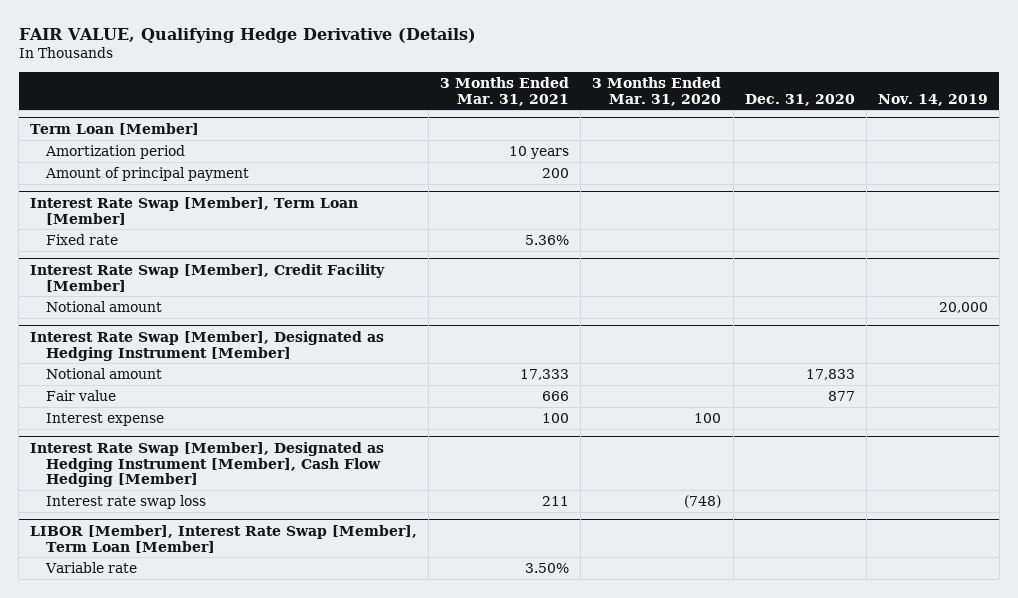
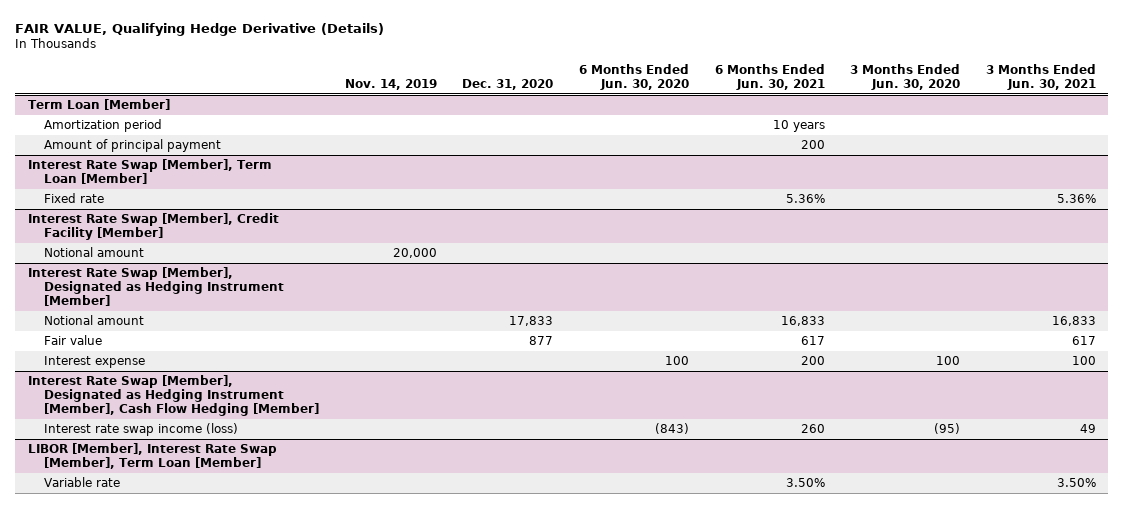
[440,76,570,106] 3 Months Ended Mar. 31, 2021 -> none
[592,76,722,106] 3 Months Ended Mar. 31, 2020 -> none
none -> [578,63,689,90] 6 Months Ended Jun. 30, 2020
none -> [714,63,825,90] 6 Months Ended Jun. 30, 2021
none -> [850,63,961,90] 3 Months Ended Jun. 30, 2020
none -> [985,63,1096,90] 3 Months Ended Jun. 30, 2021
[46,494,207,509] Interest rate swap loss -> [44,423,239,437] Interest rate swap income (loss)

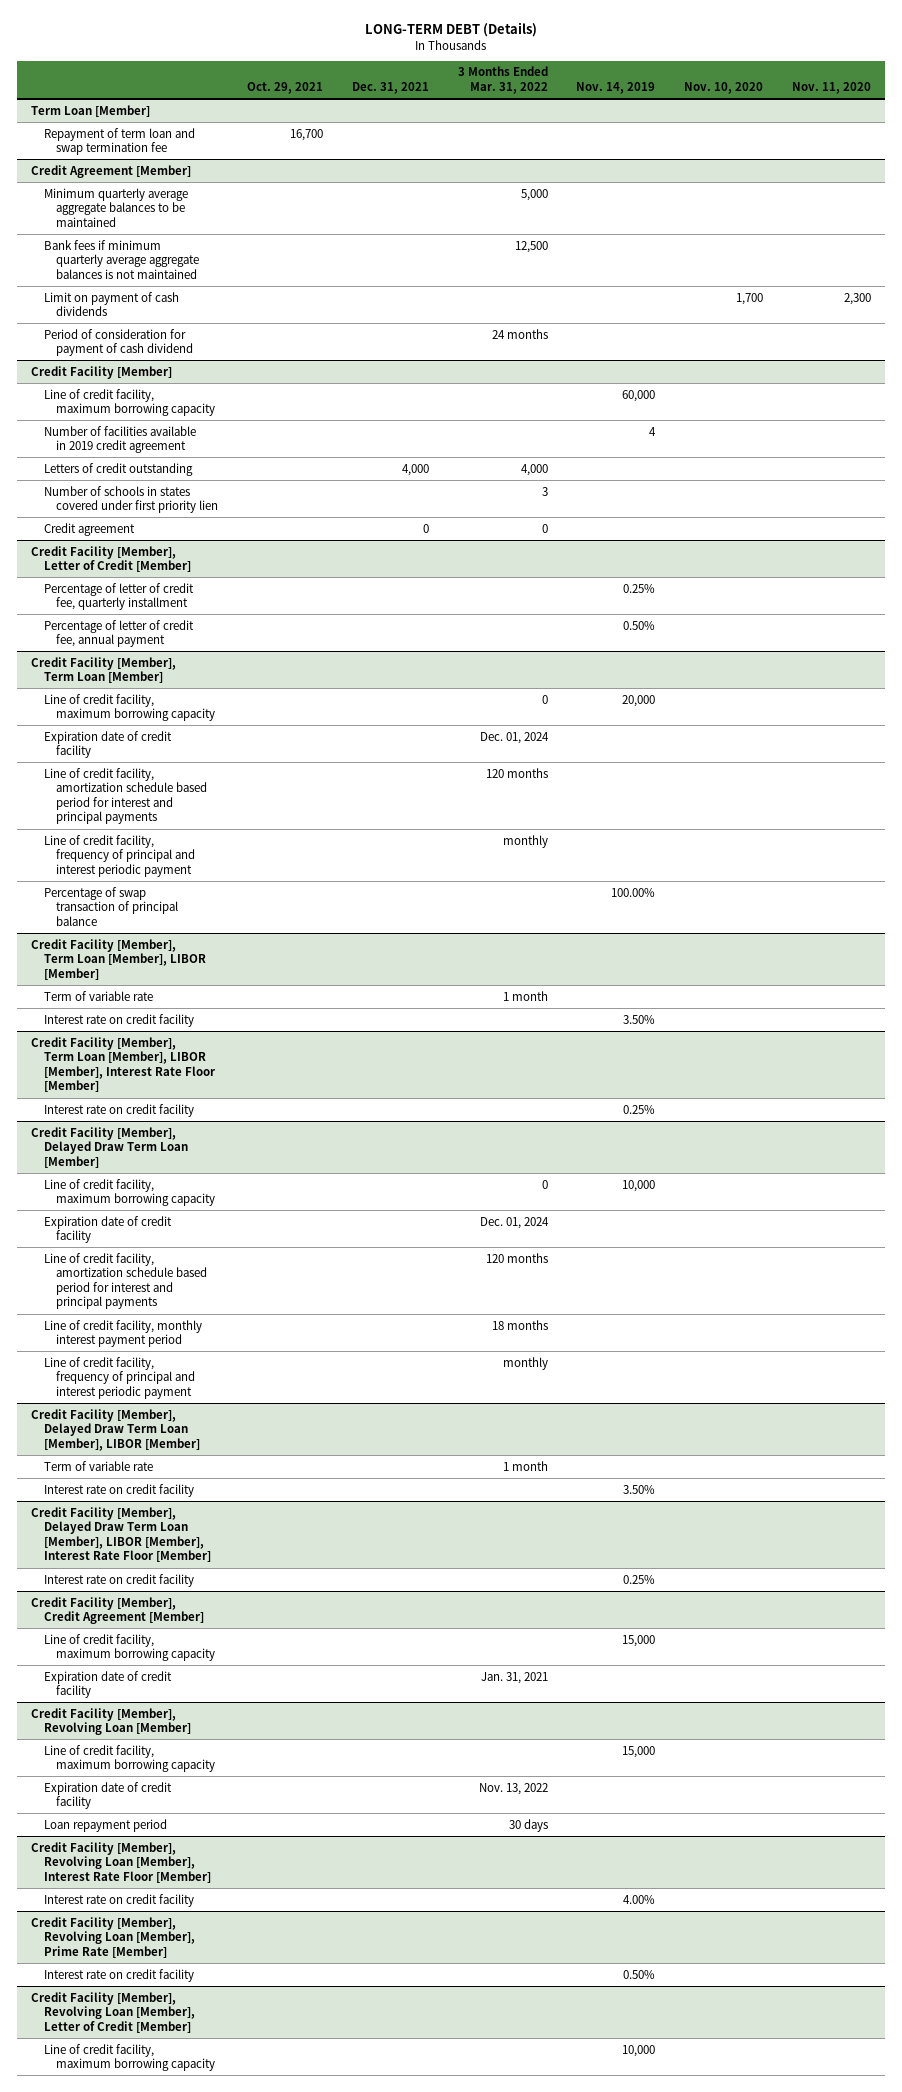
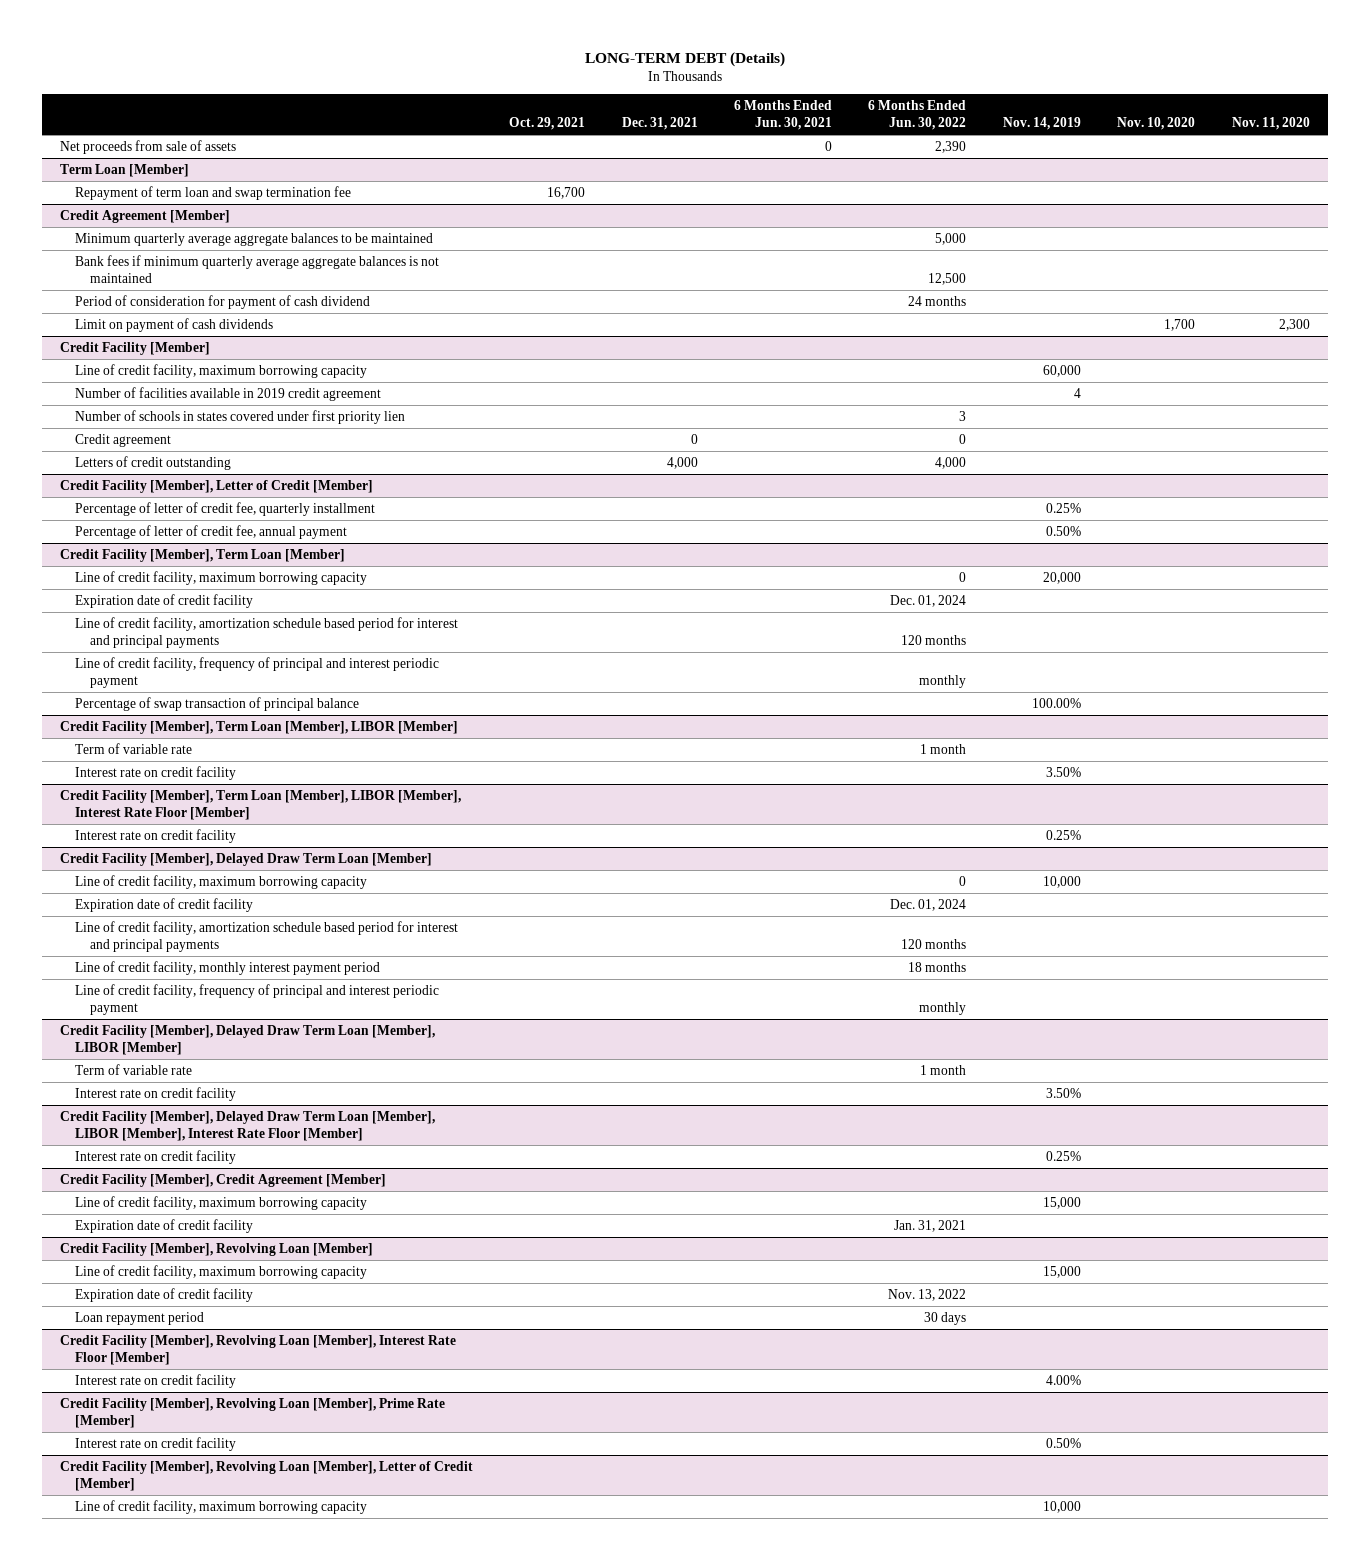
[457,66,548,94] 3 Months Ended Mar. 31, 2022 -> none
none -> [734,100,833,131] 6 Months Ended Jun. 30, 2021
none -> [868,100,967,131] 6 Months Ended Jun. 30, 2022
none -> [59,140,236,155] Net proceeds from sale of assets
[43,291,179,317] Limit on payment of cash dividends -> [74,318,273,333] Limit on payment of cash dividends
[43,462,193,476] Letters of credit outstanding -> [74,456,231,471] Letters of credit outstanding

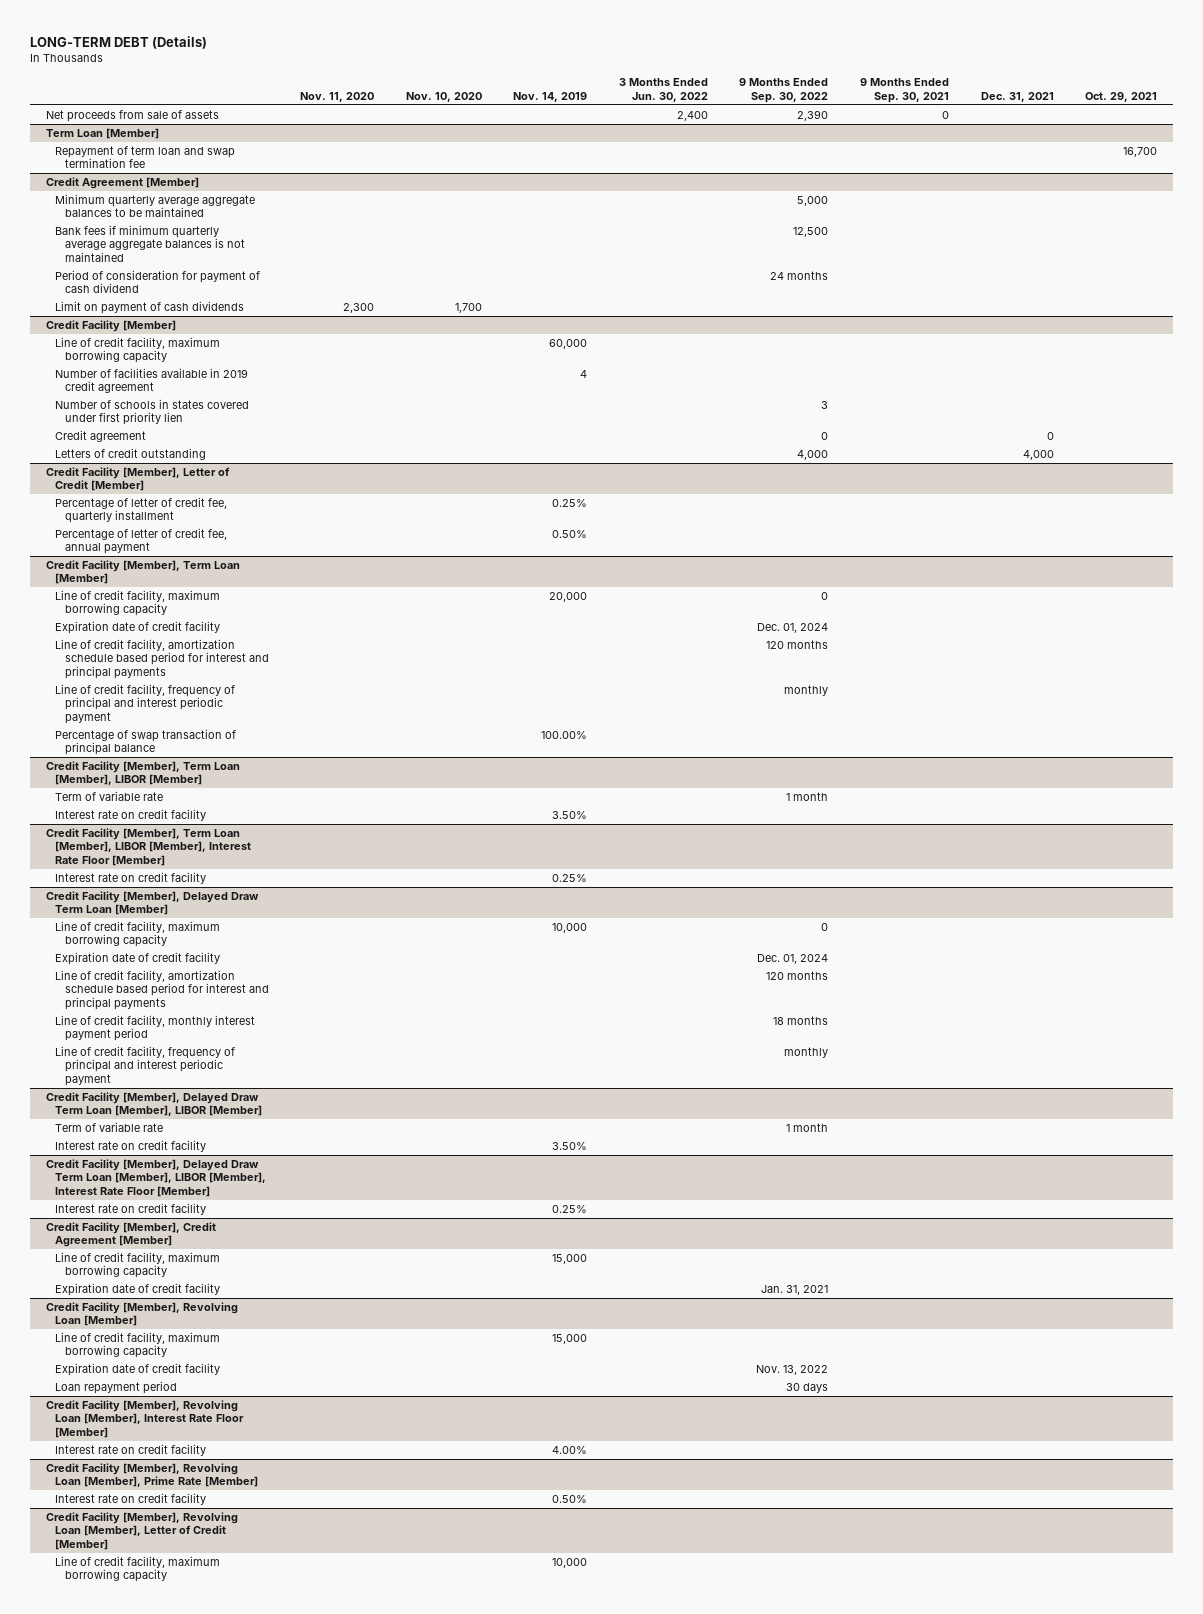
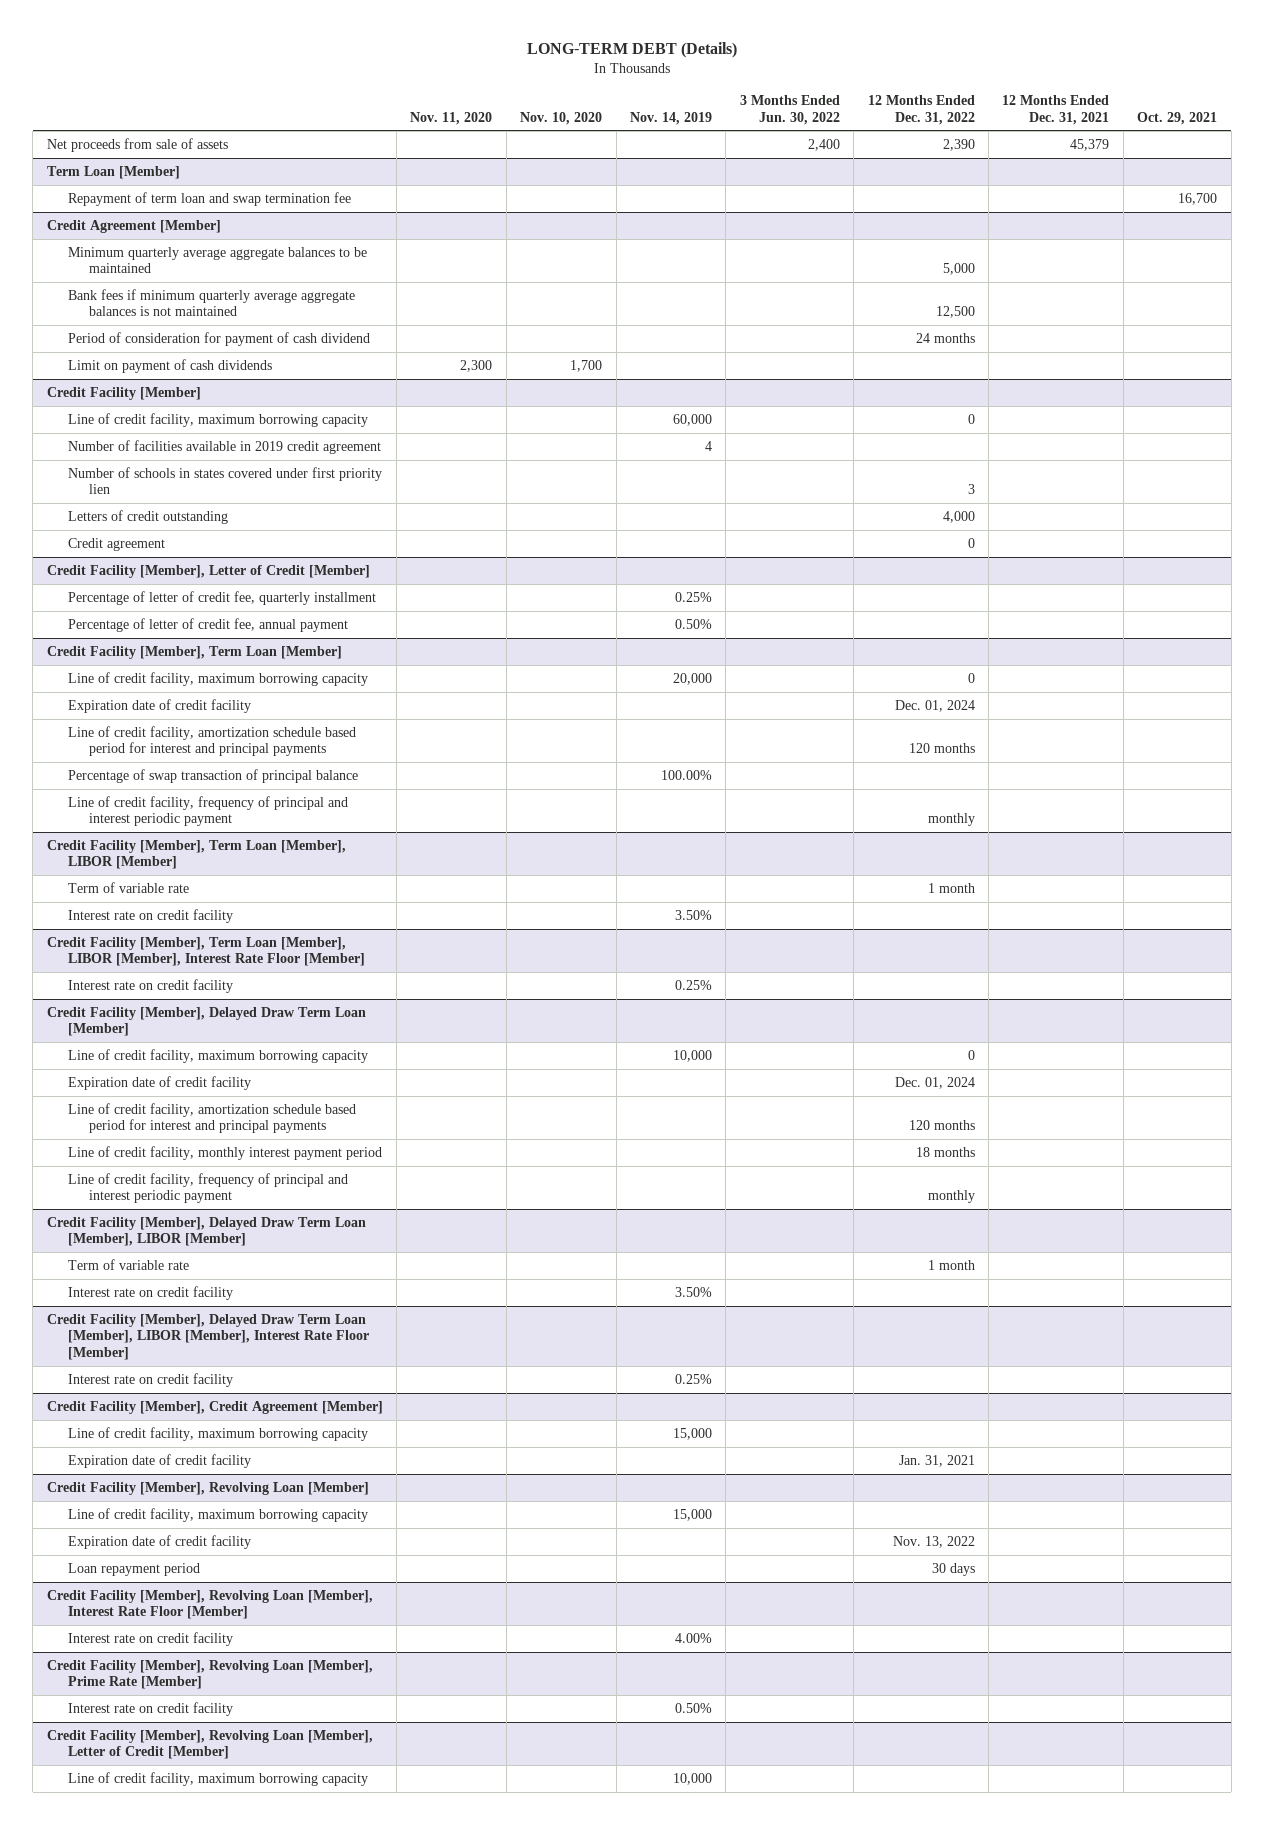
[739,78,829,103] 9 Months Ended Sep. 30, 2022 -> none
[859,78,949,103] 9 Months Ended Sep. 30, 2021 -> none
[980,91,1054,102] Dec. 31, 2021 -> none
none -> [867,95,975,125] 12 Months Ended Dec. 31, 2022
none -> [1002,95,1110,125] 12 Months Ended Dec. 31, 2021
[55,429,147,442] Credit agreement -> [67,537,165,551] Credit agreement
[55,683,236,724] Line of credit facility, frequency of principal and interest periodic payment -> [67,795,348,827] Line of credit facility, frequency of principal and interest periodic payment

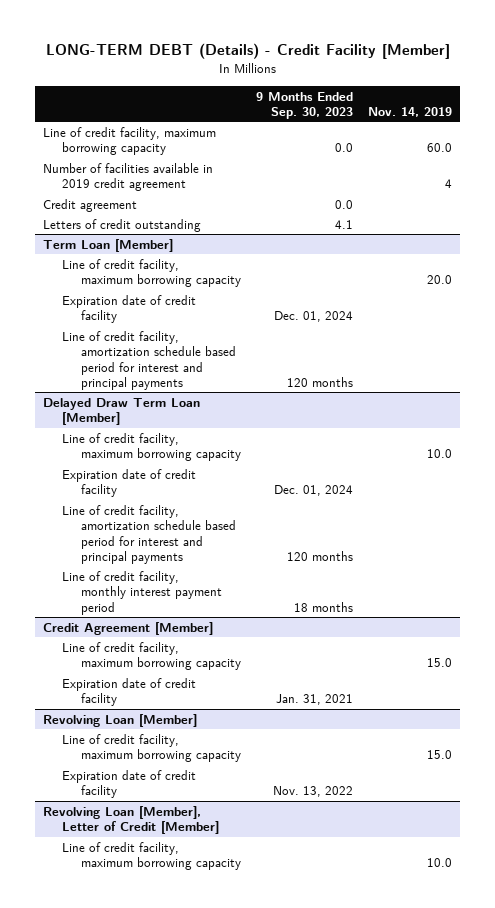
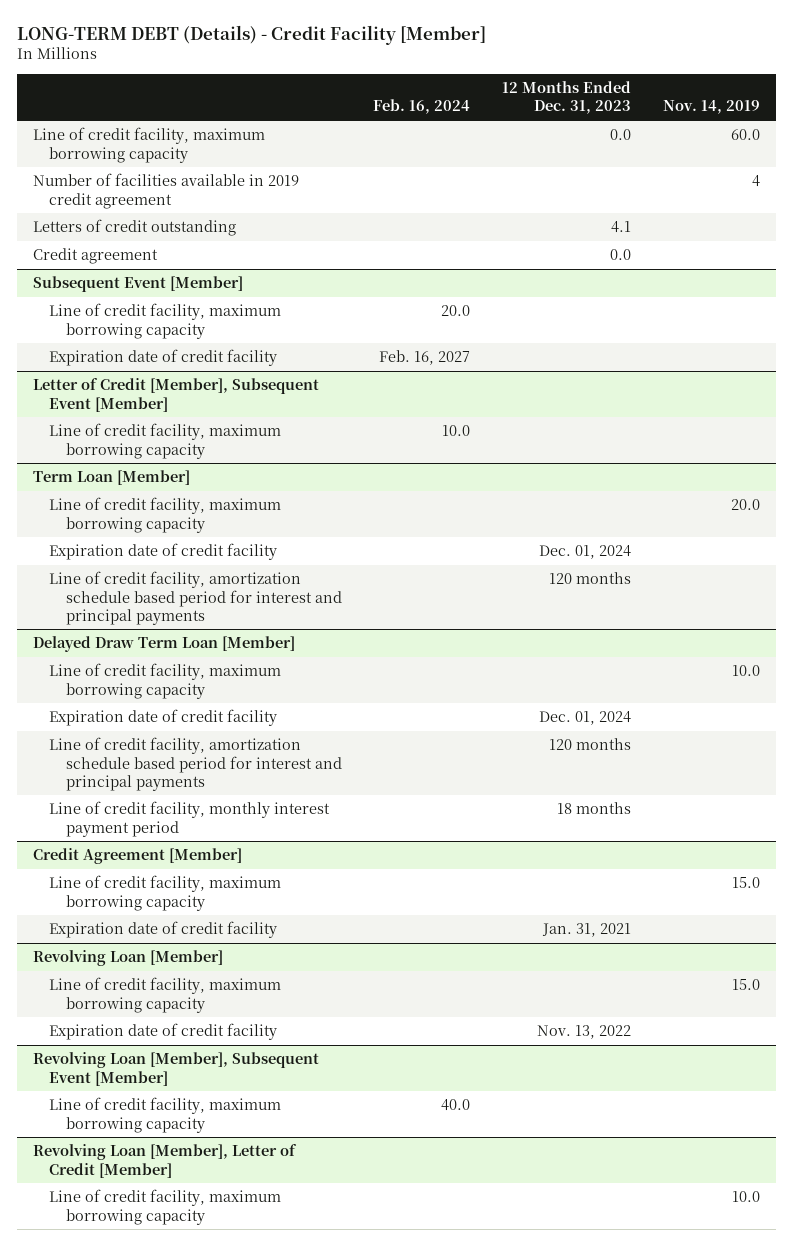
[255,91,353,120] 9 Months Ended Sep. 30, 2023 -> none
none -> [373,99,471,115] Feb. 16, 2024
none -> [502,81,632,115] 12 Months Ended Dec. 31, 2023
[42,198,137,212] Credit agreement -> [32,248,158,265] Credit agreement
none -> [32,276,243,293] Subsequent Event [Member]
none -> [49,303,282,339] Line of credit facility, maximum borrowing capacity
none -> [49,349,278,367] Expiration date of credit facility
none -> [32,378,319,412] Letter of Credit [Member], Subsequent Event [Member]
none -> [49,423,282,459] Line of credit facility, maximum borrowing capacity
none -> [32,1052,319,1086] Revolving Loan [Member], Subsequent Event [Member]
none -> [49,1097,282,1133] Line of credit facility, maximum borrowing capacity

